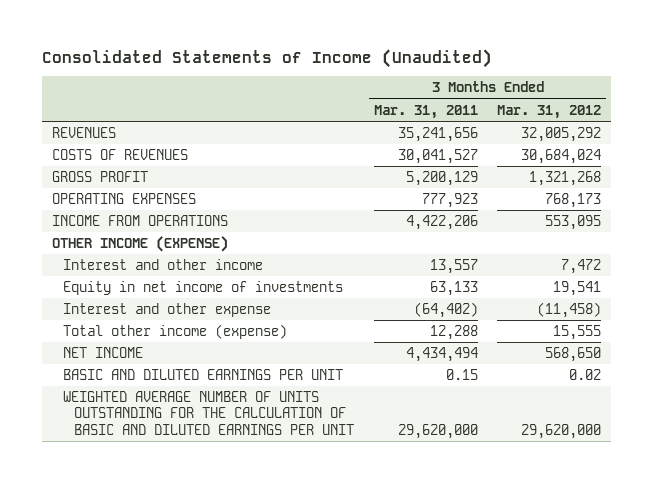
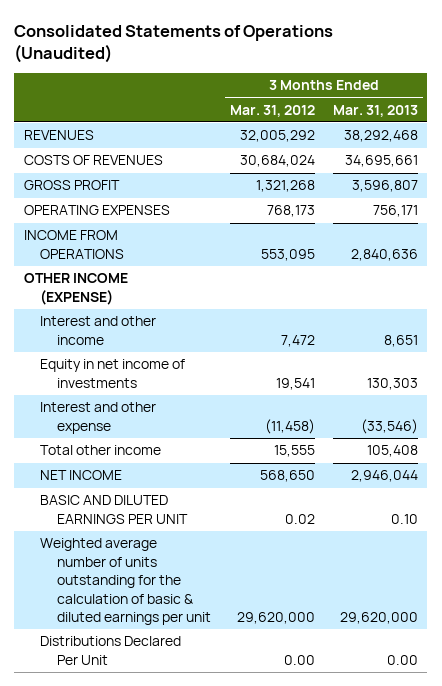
[42,48,493,68] Consolidated Statements of Income (Unaudited) -> [14,24,334,63] Consolidated Statements of Operations (Unaudited)
[373,104,478,119] Mar. 31, 2011 -> none
none -> [333,104,419,117] Mar. 31, 2013
[63,323,288,339] Total other income (expense) -> [40,445,162,456] Total other income
[63,390,355,435] WEIGHTED AVERAGE NUMBER OF UNITS OUTSTANDING FOR THE CALCULATION OF BASIC AND DILUTED EARNINGS PER UNIT -> [40,538,212,626] Weighted average number of units outstanding for the calculation of basic & diluted earnings per unit
none -> [40,636,182,665] Distributions Declared Per Unit

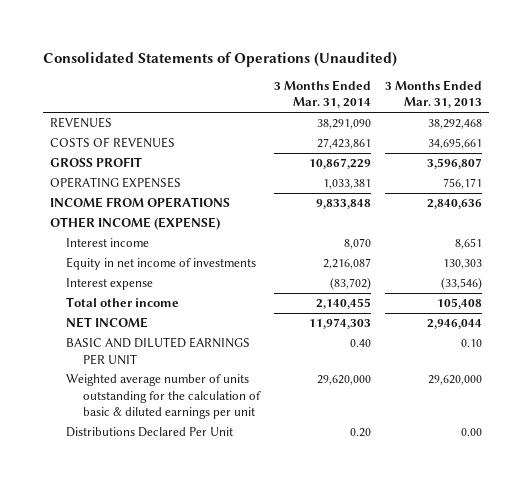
[229,104,315,117] Mar. 31, 2012 -> none
none -> [273,79,371,109] 3 Months Ended Mar. 31, 2014
[40,316,157,345] Interest and other income -> [66,238,150,248] Interest income
[40,402,157,434] Interest and other expense -> [66,278,154,291] Interest expense

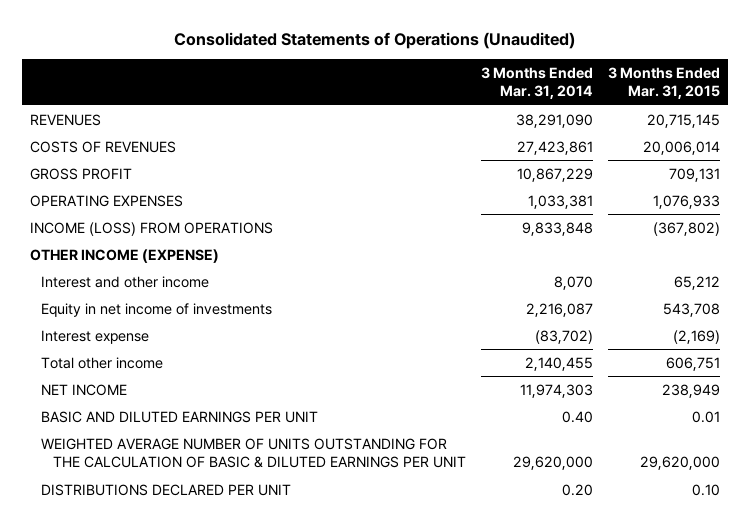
[384,79,482,109] 3 Months Ended Mar. 31, 2013 -> none
none -> [608,66,721,100] 3 Months Ended Mar. 31, 2015
[49,197,230,209] INCOME FROM OPERATIONS -> [30,221,274,236] INCOME (LOSS) FROM OPERATIONS
[66,238,150,248] Interest income -> [41,275,210,288] Interest and other income
[66,374,261,420] Weighted average number of units outstanding for the calculation of basic & diluted earnings per unit -> [41,437,466,469] WEIGHTED AVERAGE NUMBER OF UNITS OUTSTANDING FOR THE CALCULATION OF BASIC & DILUTED EARNINGS PER UNIT
[66,427,234,438] Distributions Declared Per Unit -> [41,483,292,496] DISTRIBUTIONS DECLARED PER UNIT

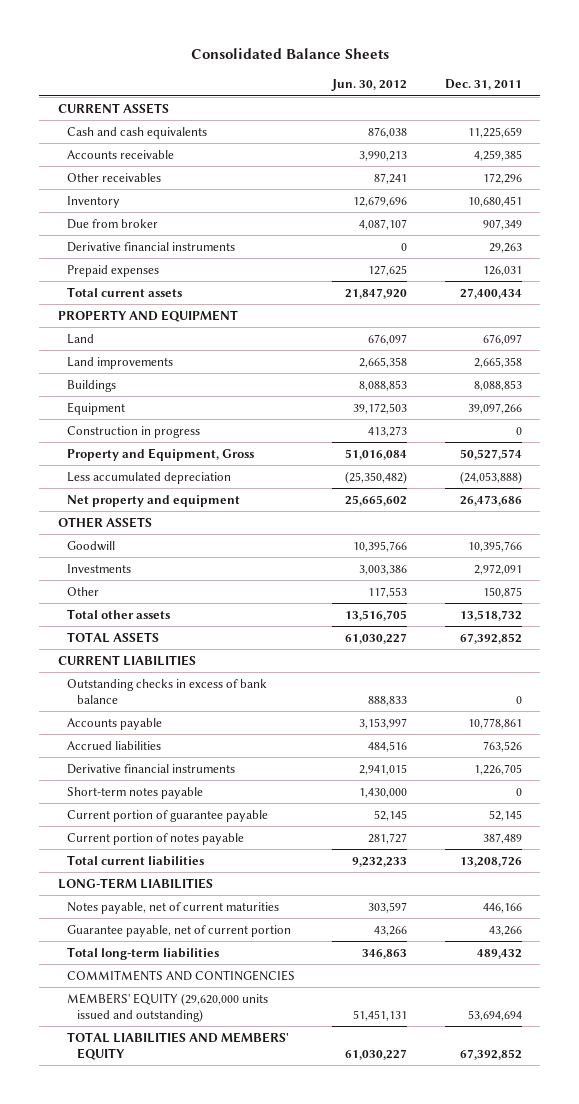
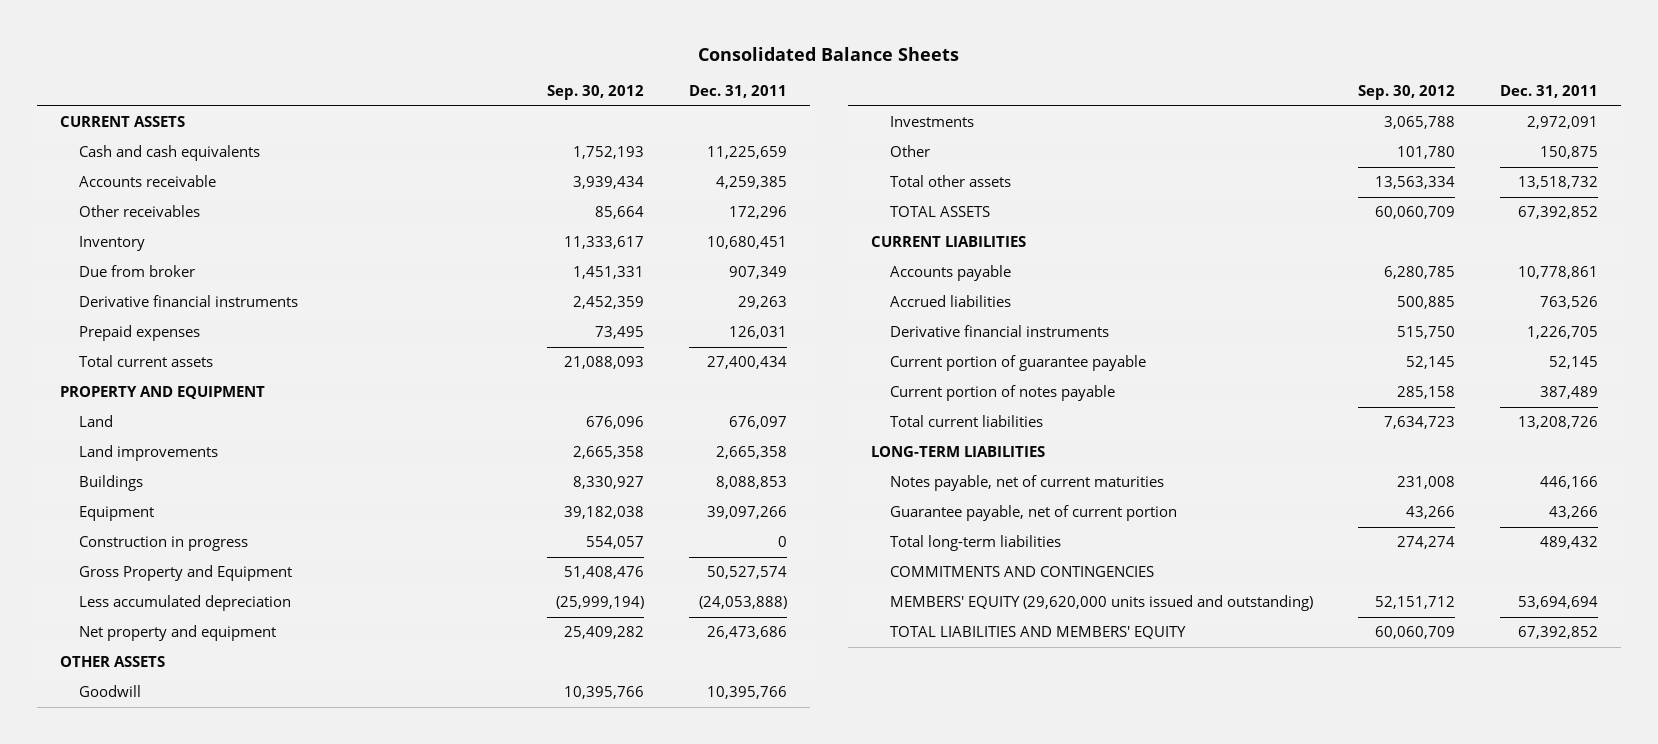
[331,79,408,92] Jun. 30, 2012 -> none
none -> [547,85,645,101] Sep. 30, 2012
[67,447,255,461] Property and Equipment, Gross -> [79,565,293,582] Gross Property and Equipment
[67,678,268,704] Outstanding checks in excess of bank balance -> none
[67,786,204,799] Short-term notes payable -> none

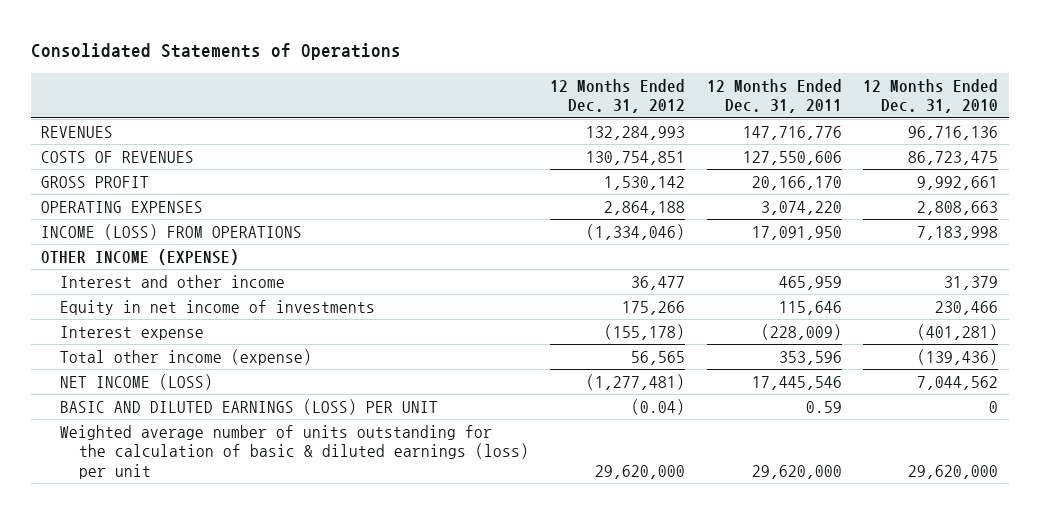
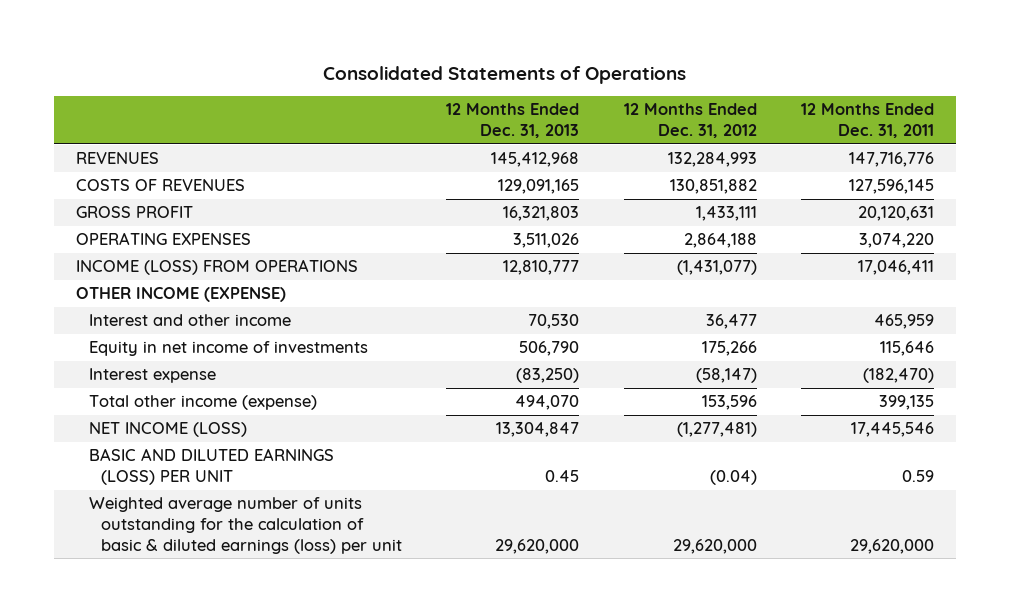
[862,78,998,114] 12 Months Ended Dec. 31, 2010 -> none
none -> [446,103,580,139] 12 Months Ended Dec. 31, 2013
[586,150,686,165] 130,754,851 -> [669,179,757,195] 130,851,882
[742,150,842,165] 127,550,606 -> [848,179,934,195] 127,596,145
[604,175,686,190] 1,530,142 -> [695,206,757,222] 1,433,111
[751,175,842,190] 20,166,170 -> [857,206,934,222] 20,120,631
[586,223,686,240] (1,334,046) -> [676,260,757,276] (1,431,077)
[751,225,842,240] 17,091,950 -> [857,260,934,276] 17,046,411
[604,323,686,340] (155,178) -> [695,368,757,384] (58,147)
[760,323,842,340] (228,009) -> [862,368,934,384] (182,470)
[631,350,686,365] 56,565 -> [701,395,757,411] 153,596
[778,350,842,365] 353,596 -> [878,395,934,411] 399,135

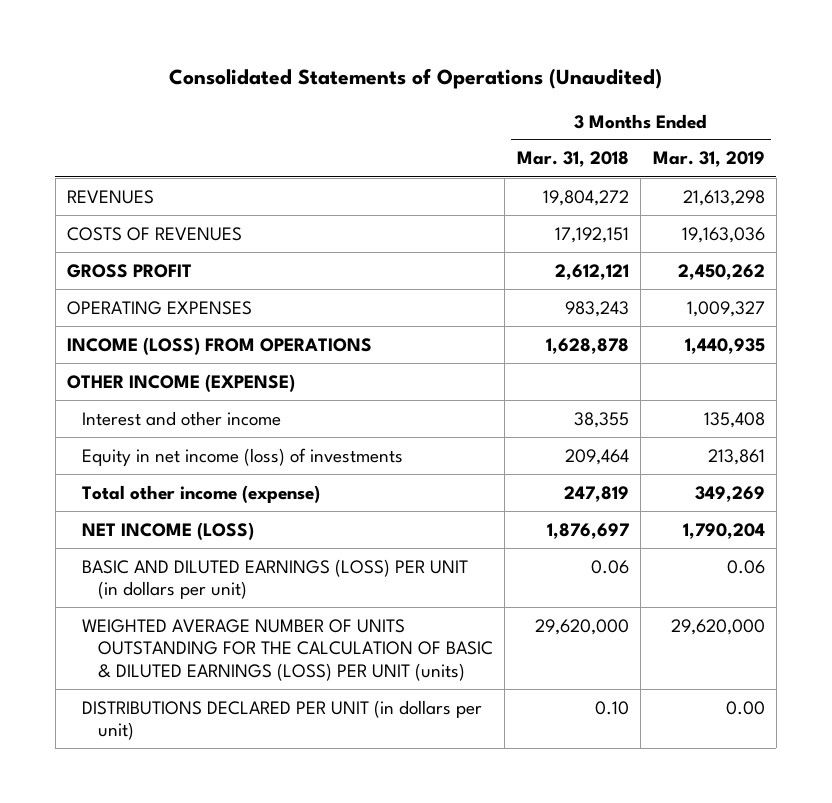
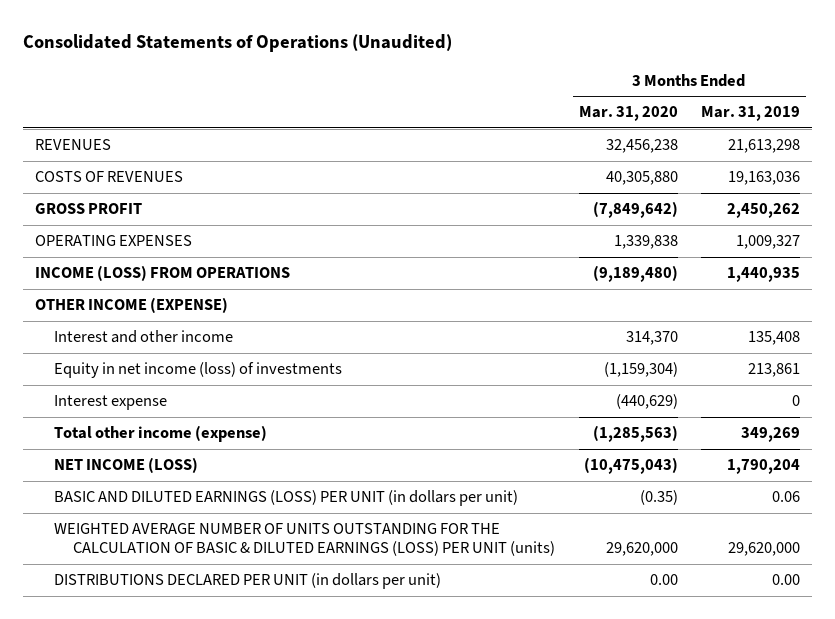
[516,151,629,168] Mar. 31, 2018 -> none
none -> [578,106,678,122] Mar. 31, 2020
none -> [53,395,167,411] Interest expense

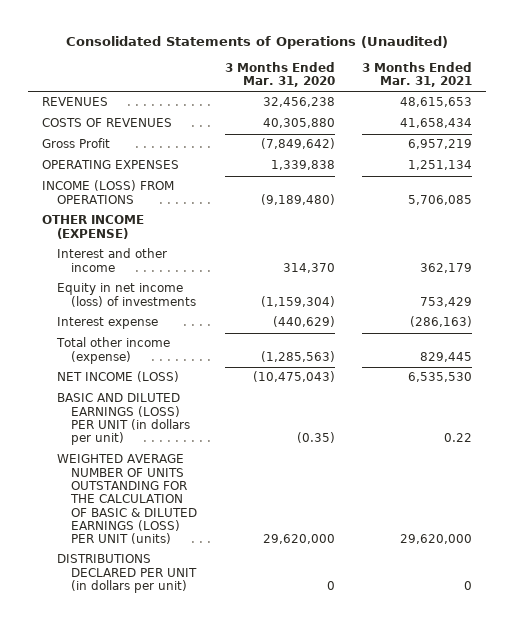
[701,106,801,122] Mar. 31, 2019 -> none
none -> [361,62,472,88] 3 Months Ended Mar. 31, 2021
[34,203,142,215] GROSS PROFIT -> [41,138,110,149] Gross Profit
[649,574,678,586] 0.00 -> [326,581,335,591] 0

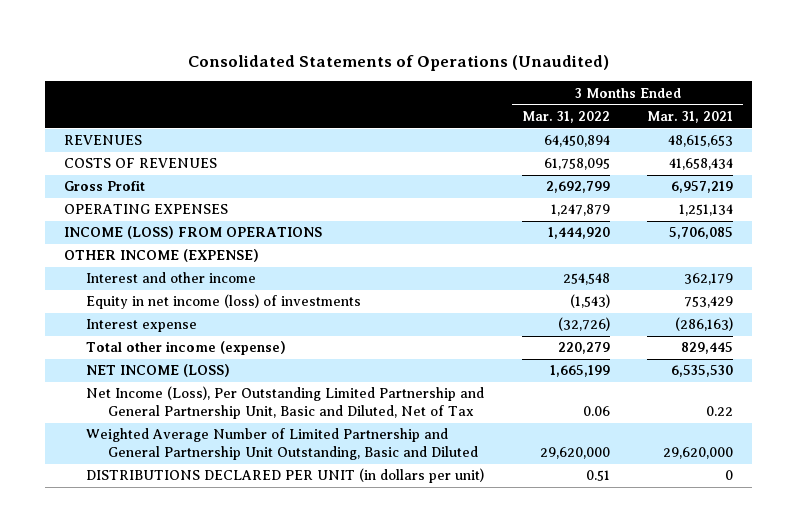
[224,62,335,88] 3 Months Ended Mar. 31, 2020 -> none
none -> [521,110,610,123] Mar. 31, 2022
[56,393,191,446] BASIC AND DILUTED EARNINGS (LOSS) PER UNIT (in dollars per unit) -> none
none -> [86,386,485,420] Net Income (Loss), Per Outstanding Limited Partnership and General Partnership Unit, Basic and Diluted, Net of Tax
[56,454,198,545] WEIGHTED AVERAGE NUMBER OF UNITS OUTSTANDING FOR THE CALCULATION OF BASIC & DILUTED EARNINGS (LOSS) PER UNIT (units) -> [86,428,479,461] Weighted Average Number of Limited Partnership and General Partnership Unit Outstanding, Basic and Diluted

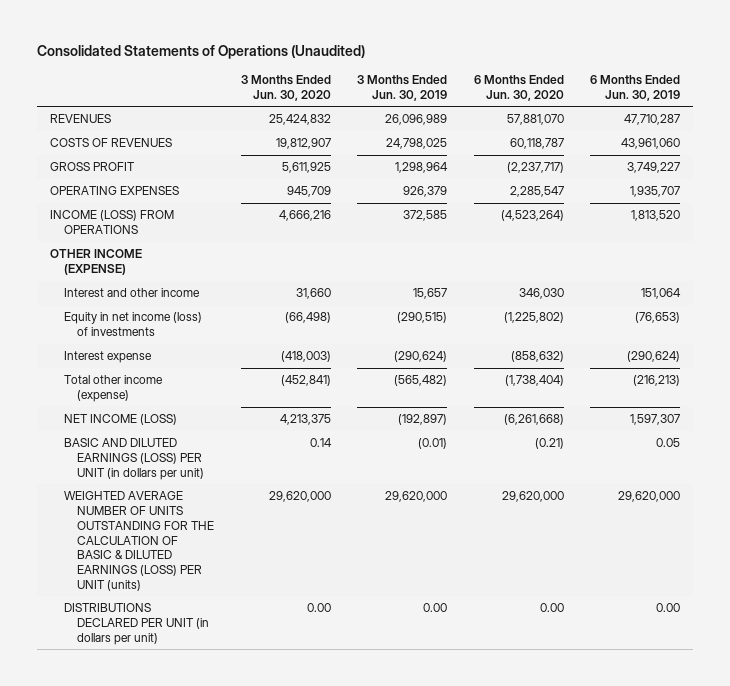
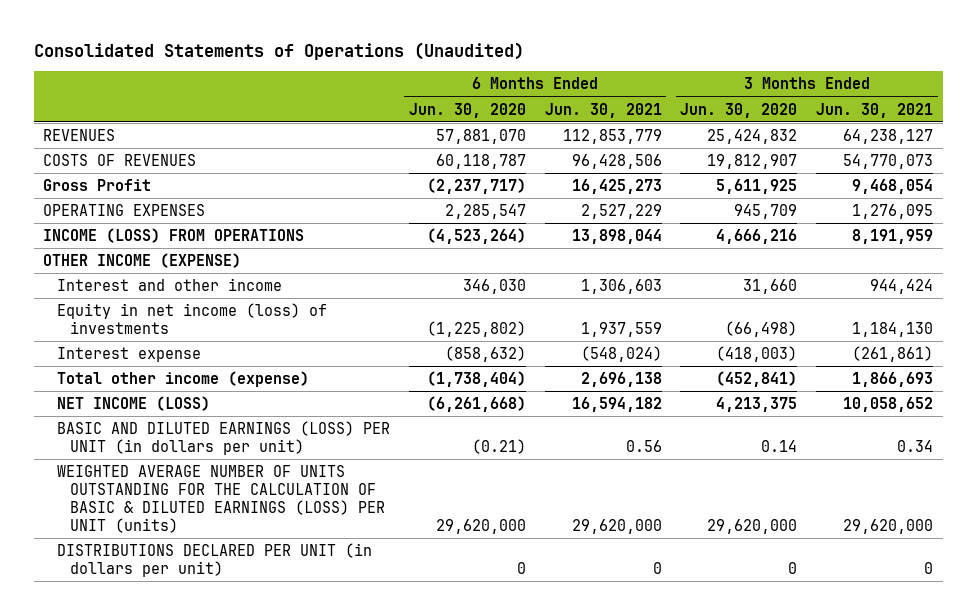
[357,75,448,101] 3 Months Ended Jun. 30, 2019 -> none
[589,75,680,101] 6 Months Ended Jun. 30, 2019 -> none
none -> [544,102,662,118] Jun. 30, 2021
none -> [816,102,934,118] Jun. 30, 2021
[50,162,136,172] GROSS PROFIT -> [42,179,151,192] Gross Profit
[306,603,331,613] 0.00 -> [788,562,798,575] 0
[539,603,564,613] 0.00 -> [516,562,526,575] 0

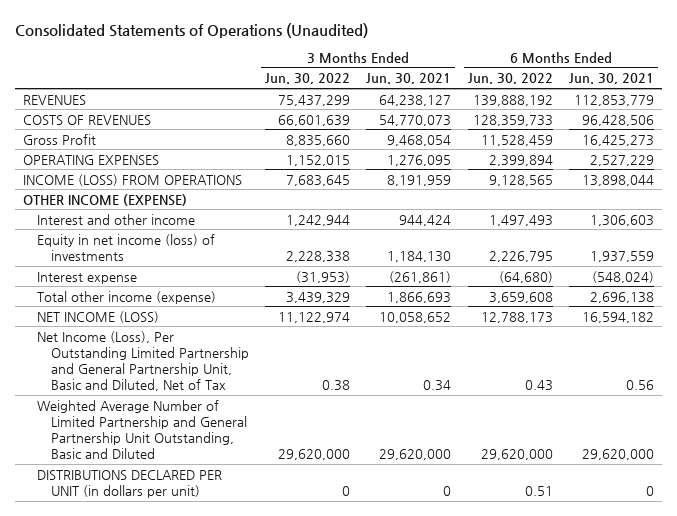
[408,102,526,118] Jun. 30, 2020 -> none
[680,102,798,118] Jun. 30, 2020 -> none
none -> [265,73,351,85] Jun. 30, 2022
none -> [467,73,553,85] Jun. 30, 2022
[56,421,390,456] BASIC AND DILUTED EARNINGS (LOSS) PER UNIT (in dollars per unit) -> [37,330,250,392] Net Income (Loss), Per Outstanding Limited Partnership and General Partnership Unit, Basic and Diluted, Net of Tax
[56,465,386,534] WEIGHTED AVERAGE NUMBER OF UNITS OUTSTANDING FOR THE CALCULATION OF BASIC & DILUTED EARNINGS (LOSS) PER UNIT (units) -> [37,399,248,460] Weighted Average Number of Limited Partnership and General Partnership Unit Outstanding, Basic and Diluted

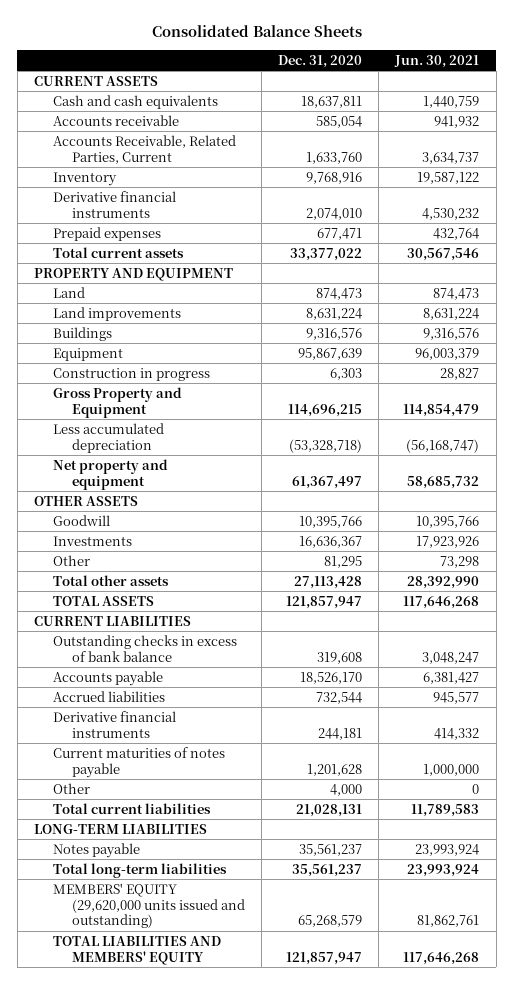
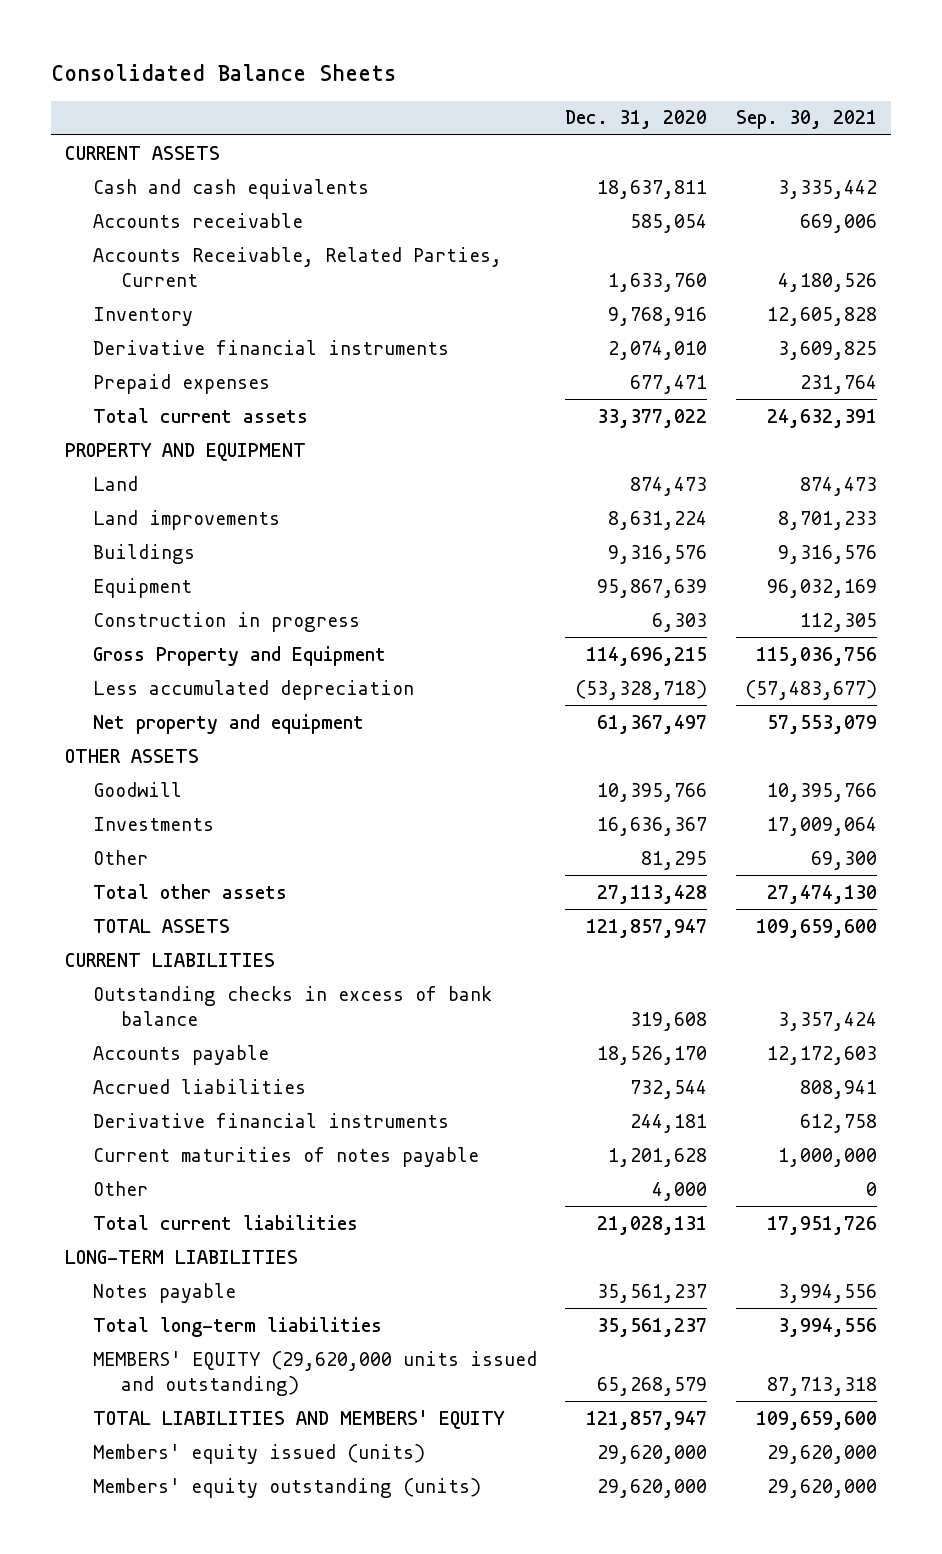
[394,54,480,68] Jun. 30, 2021 -> none
none -> [736,110,878,130] Sep. 30, 2021
none -> [92,1443,425,1464] Members' equity issued (units)
none -> [92,1477,481,1498] Members' equity outstanding (units)

